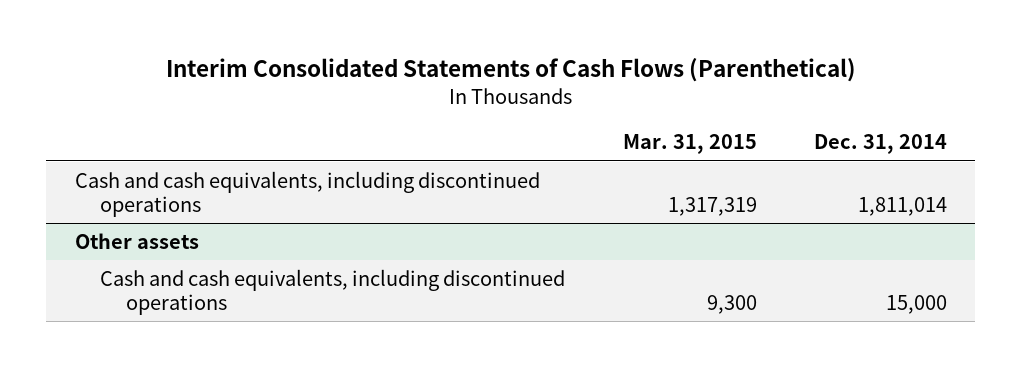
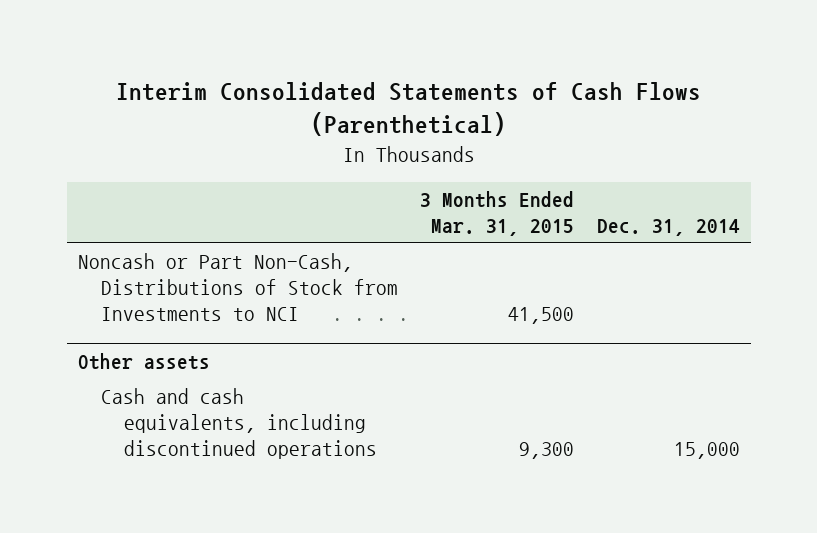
[622,134,757,155] Mar. 31, 2015 -> none
none -> [420,191,575,237] 3 Months Ended Mar. 31, 2015
[74,170,540,217] Cash and cash equivalents, including discontinued operations -> none
none -> [77,253,398,322] Noncash or Part Non-Cash, Distributions of Stock from Investments to NCI

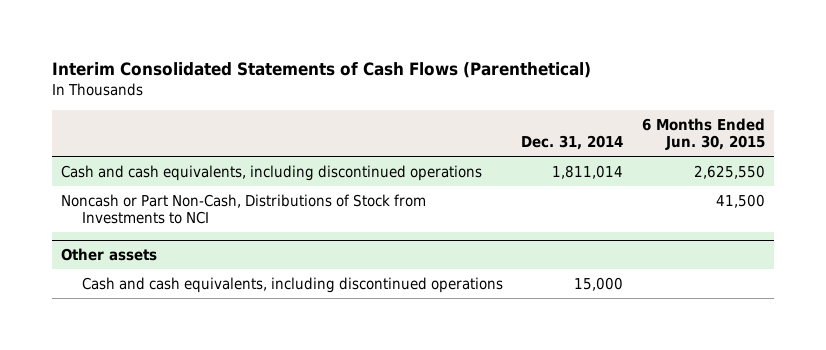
[420,191,575,237] 3 Months Ended Mar. 31, 2015 -> none
none -> [641,117,765,151] 6 Months Ended Jun. 30, 2015
none -> [61,164,483,181] Cash and cash equivalents, including discontinued operations

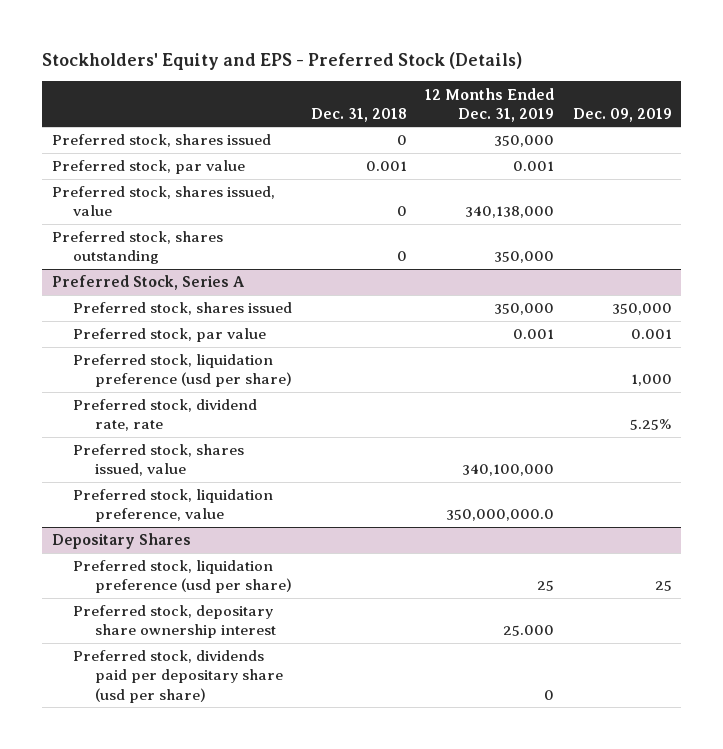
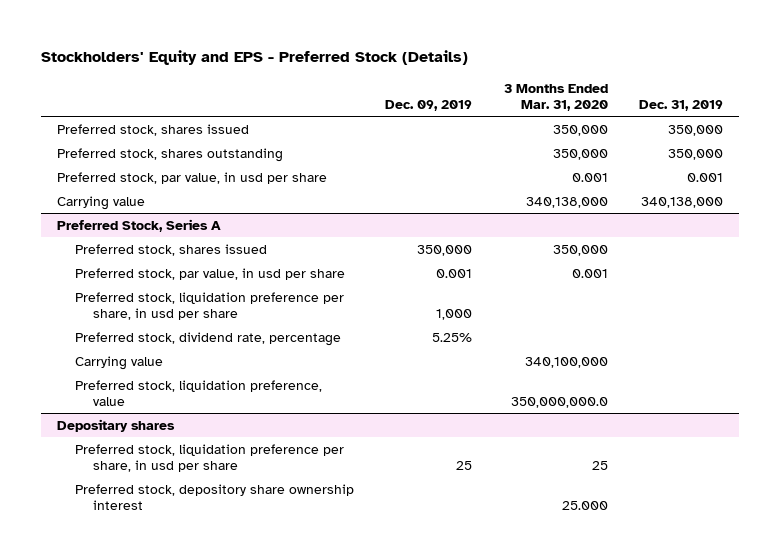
[310,107,407,122] Dec. 31, 2018 -> none
[425,87,555,122] 12 Months Ended Dec. 31, 2019 -> none
none -> [503,83,608,111] 3 Months Ended Mar. 31, 2020
none -> [638,99,723,111] Dec. 31, 2019
[51,160,245,175] Preferred stock, par value -> none
[51,186,275,217] Preferred stock, shares issued, value -> none
none -> [56,171,327,184] Preferred stock, par value, in usd per share
none -> [56,195,145,210] Carrying value
[73,328,267,343] Preferred stock, par value -> [74,267,345,280] Preferred stock, par value, in usd per share
[73,354,293,388] Preferred stock, liquidation preference (usd per share) -> [74,291,344,320] Preferred stock, liquidation preference per share, in usd per share
[73,399,258,432] Preferred stock, dividend rate, rate -> [74,331,341,346] Preferred stock, dividend rate, percentage
[73,444,245,477] Preferred stock, shares issued, value -> [74,355,163,370] Carrying value
[73,650,284,703] Preferred stock, dividends paid per depositary share (usd per share) -> none
[51,533,191,550] Depositary Shares -> [56,418,175,432] Depositary shares
[73,560,293,594] Preferred stock, liquidation preference (usd per share) -> [74,443,344,472] Preferred stock, liquidation preference per share, in usd per share
[73,605,277,639] Preferred stock, depositary share ownership interest -> [74,483,354,510] Preferred stock, depository share ownership interest

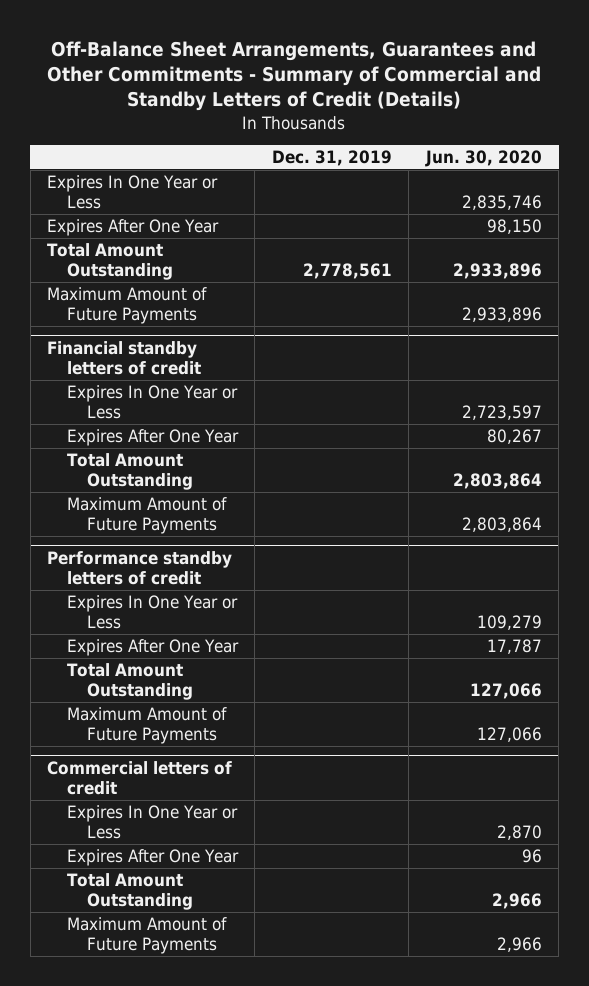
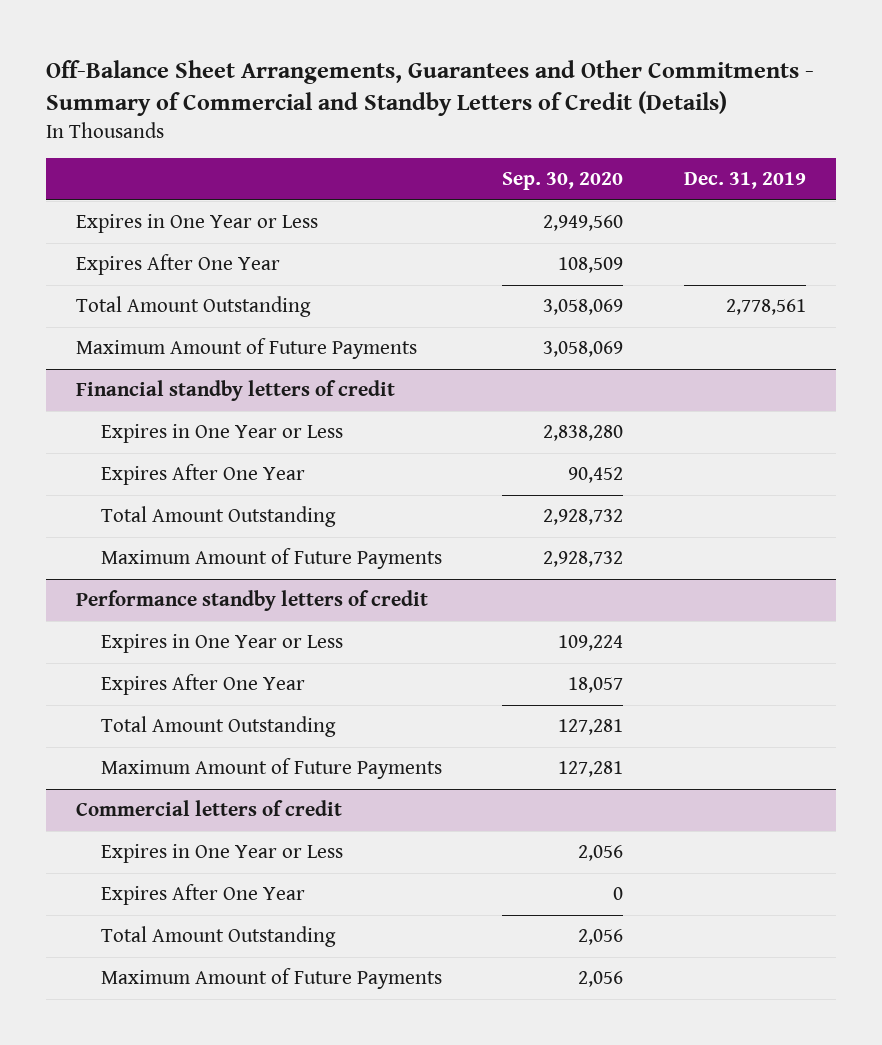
[424,149,542,167] Jun. 30, 2020 -> none
none -> [502,172,624,191] Sep. 30, 2020
[47,175,219,209] Expires In One Year or Less -> [76,214,319,234] Expires in One Year or Less
[67,385,239,419] Expires In One Year or Less -> [100,424,343,444] Expires in One Year or Less
[67,595,239,629] Expires In One Year or Less -> [100,634,343,654] Expires in One Year or Less
[67,805,239,839] Expires In One Year or Less -> [100,844,343,864] Expires in One Year or Less

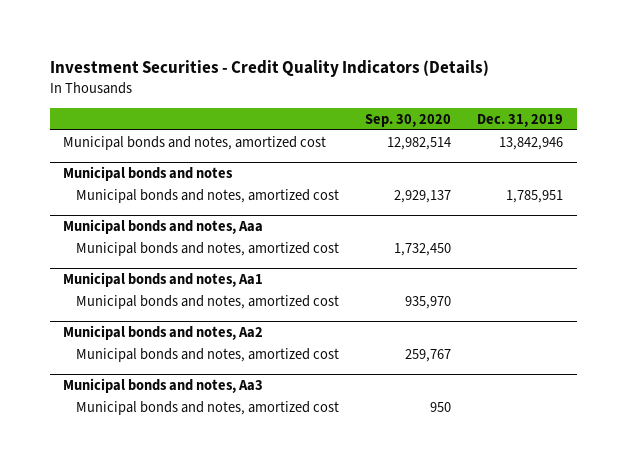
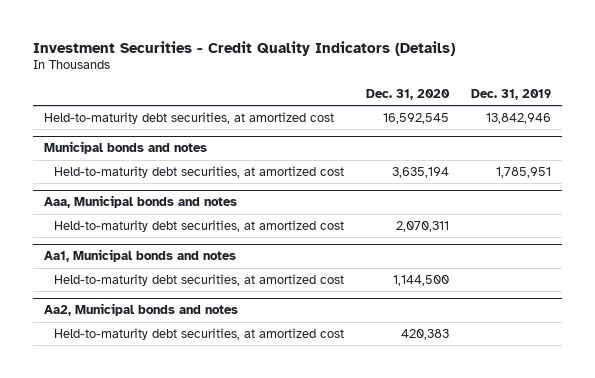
[365,113,452,127] Sep. 30, 2020 -> none
none -> [365,88,450,100] Dec. 31, 2020
[63,135,327,150] Municipal bonds and notes, amortized cost -> [44,111,335,124] Held-to-maturity debt securities, at amortized cost
[63,378,264,394] Municipal bonds and notes, Aa3 -> none
[75,400,339,415] Municipal bonds and notes, amortized cost -> none
[75,188,339,203] Municipal bonds and notes, amortized cost -> [53,165,344,178] Held-to-maturity debt securities, at amortized cost
[63,219,264,235] Municipal bonds and notes, Aaa -> [44,195,238,209] Aaa, Municipal bonds and notes
[75,241,339,256] Municipal bonds and notes, amortized cost -> [53,219,344,232] Held-to-maturity debt securities, at amortized cost
[63,272,264,288] Municipal bonds and notes, Aa1 -> [44,249,237,263] Aa1, Municipal bonds and notes
[75,294,339,309] Municipal bonds and notes, amortized cost -> [53,273,344,286] Held-to-maturity debt securities, at amortized cost
[63,325,264,341] Municipal bonds and notes, Aa2 -> [44,303,239,317] Aa2, Municipal bonds and notes
[75,347,339,362] Municipal bonds and notes, amortized cost -> [53,327,344,340] Held-to-maturity debt securities, at amortized cost

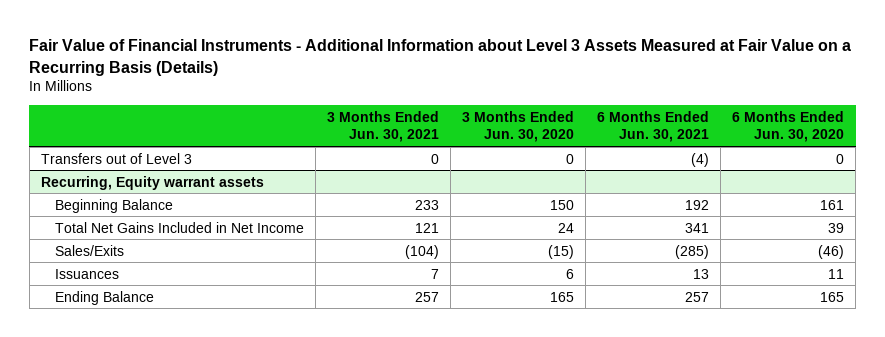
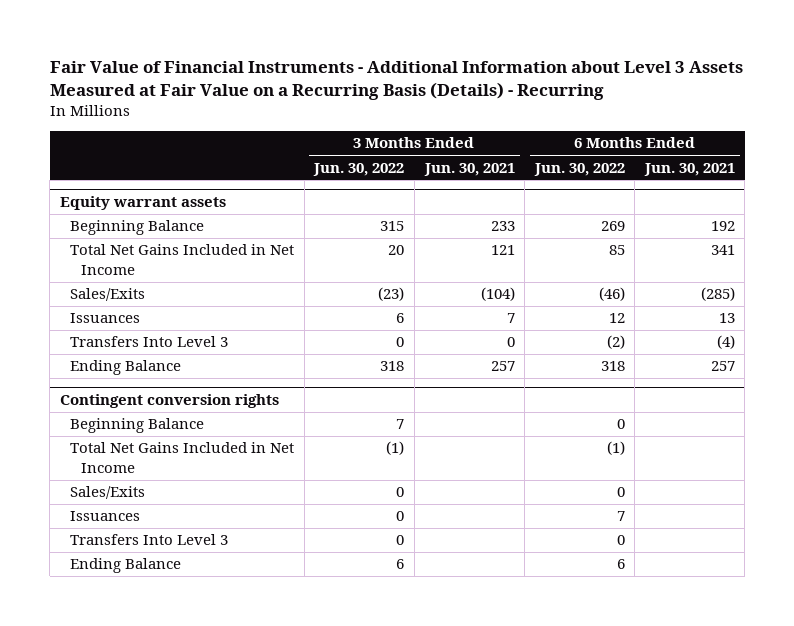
[29,38,852,76] Fair Value of Financial Instruments - Additional Information about Level 3 Assets Measured at Fair Value on a Recurring Basis (Details) -> [49,60,743,100] Fair Value of Financial Instruments - Additional Information about Level 3 Assets Measured at Fair Value on a Recurring Basis (Details) - Recurring
[462,110,575,143] 3 Months Ended Jun. 30, 2020 -> none
[732,110,845,143] 6 Months Ended Jun. 30, 2020 -> none
none -> [313,162,405,176] Jun. 30, 2022
none -> [533,162,625,176] Jun. 30, 2022
[40,152,192,164] Transfers out of Level 3 -> none
[40,175,264,190] Recurring, Equity warrant assets -> [59,196,226,211] Equity warrant assets
none -> [70,336,229,348] Transfers Into Level 3
none -> [59,394,279,409] Contingent conversion rights
none -> [70,418,205,434] Beginning Balance
none -> [70,442,295,473] Total Net Gains Included in Net Income
none -> [70,486,146,500] Sales/Exits
none -> [70,511,141,522] Issuances
none -> [70,534,229,546] Transfers Into Level 3
none -> [70,558,182,574] Ending Balance

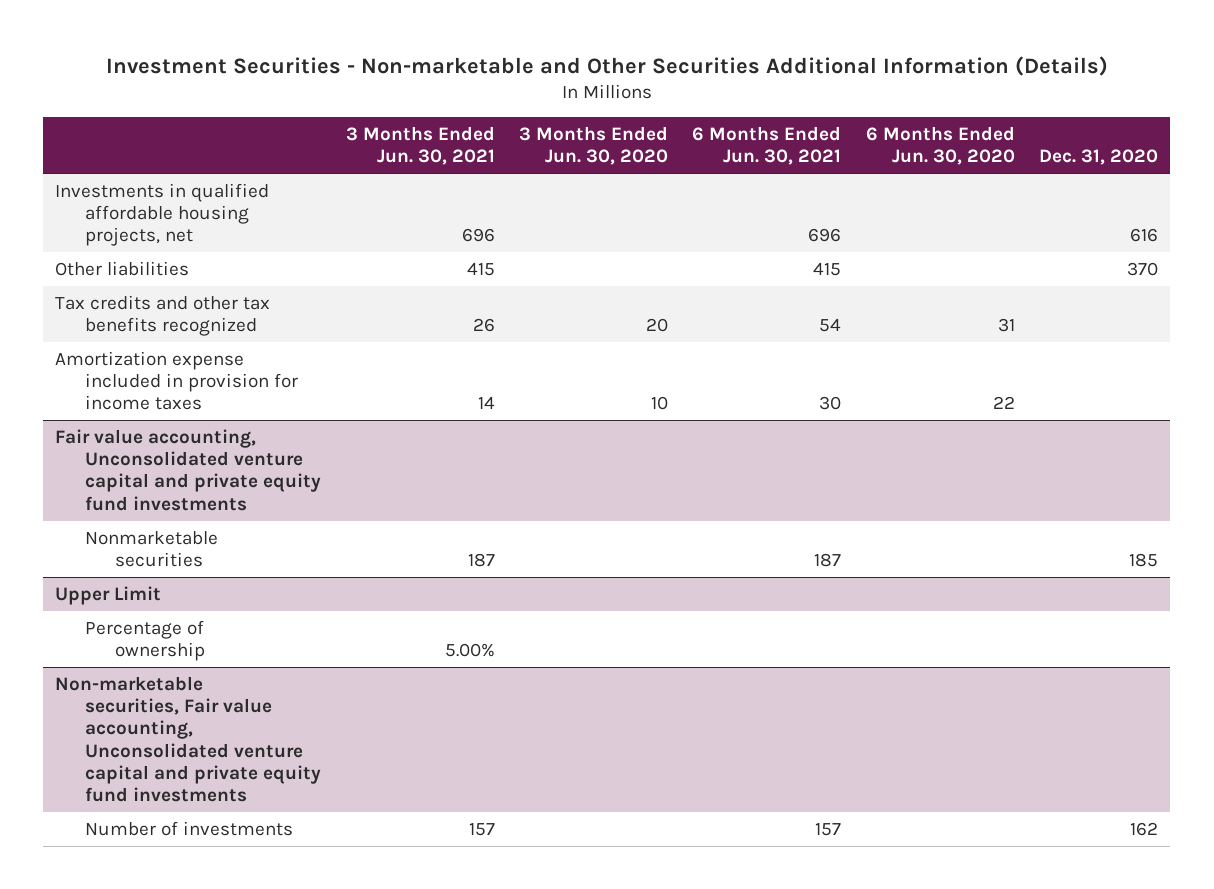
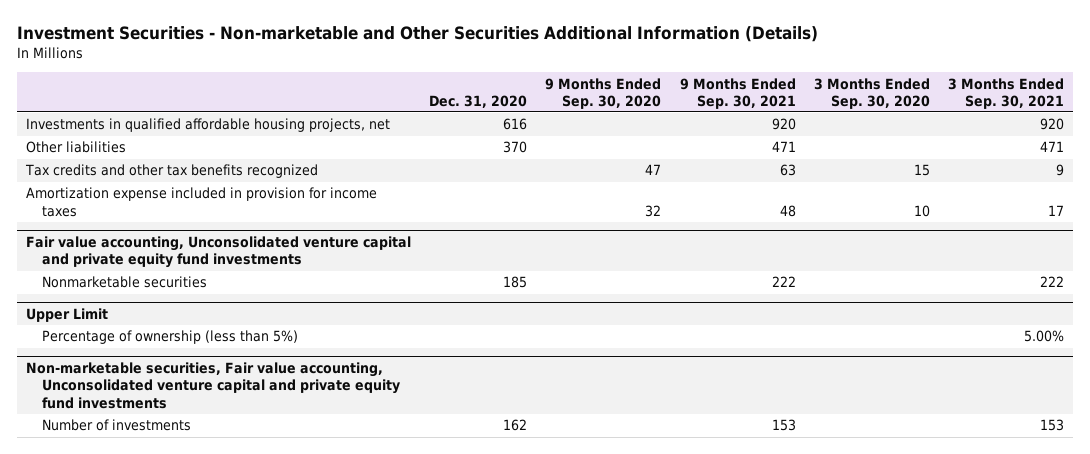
[345,126,495,166] 3 Months Ended Jun. 30, 2021 -> none
[518,126,668,166] 3 Months Ended Jun. 30, 2020 -> none
[692,126,842,166] 6 Months Ended Jun. 30, 2021 -> none
[865,126,1015,166] 6 Months Ended Jun. 30, 2020 -> none
none -> [545,77,662,109] 9 Months Ended Sep. 30, 2020
none -> [679,77,796,109] 9 Months Ended Sep. 30, 2021
none -> [813,77,930,109] 3 Months Ended Sep. 30, 2020
none -> [948,77,1065,109] 3 Months Ended Sep. 30, 2021
[85,619,206,662] Percentage of ownership -> [42,330,299,345] Percentage of ownership (less than 5%)

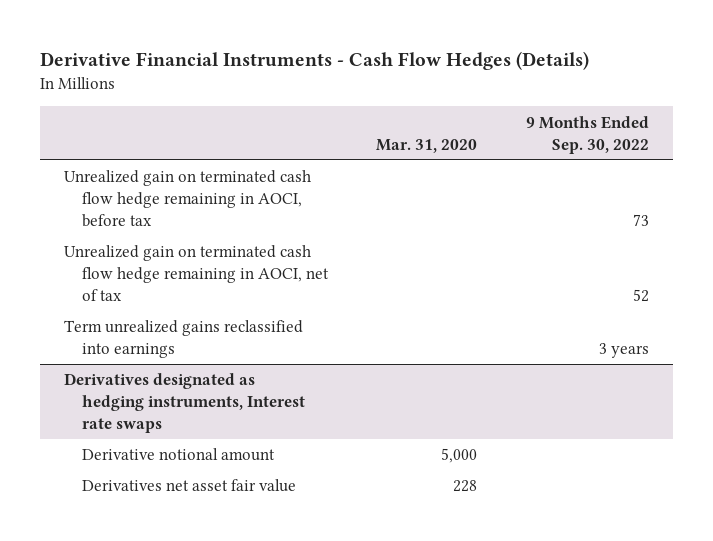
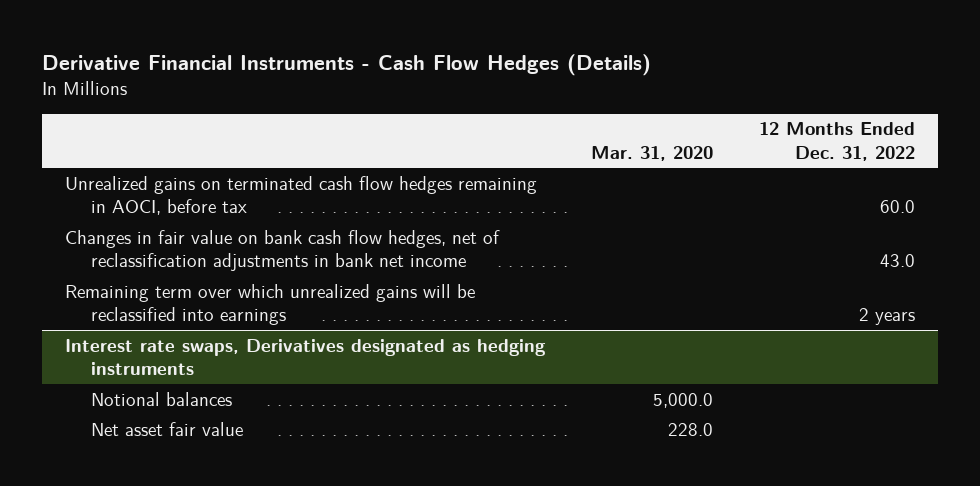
[525,115,649,154] 9 Months Ended Sep. 30, 2022 -> none
none -> [759,122,916,161] 12 Months Ended Dec. 31, 2022
[64,170,312,228] Unrealized gain on terminated cash flow hedge remaining in AOCI, before tax -> [65,175,538,216] Unrealized gains on terminated cash flow hedges remaining in AOCI, before tax
[64,245,329,302] Unrealized gain on terminated cash flow hedge remaining in AOCI, net of tax -> [65,229,501,272] Changes in fair value on bank cash flow hedges, net of reclassification adjustments in bank net income
[64,320,304,359] Term unrealized gains reclassified into earnings -> [65,283,476,326] Remaining term over which unrealized gains will be reclassified into earnings
[64,373,305,434] Derivatives designated as hedging instruments, Interest rate swaps -> [65,338,547,376] Interest rate swaps, Derivatives designated as hedging instruments
[81,448,275,462] Derivative notional amount -> [90,391,232,406] Notional balances
[441,448,478,464] 5,000 -> [653,392,714,408] 5,000.0
[81,479,296,493] Derivatives net asset fair value -> [90,421,243,436] Net asset fair value
[453,480,478,493] 228 -> [668,422,714,436] 228.0

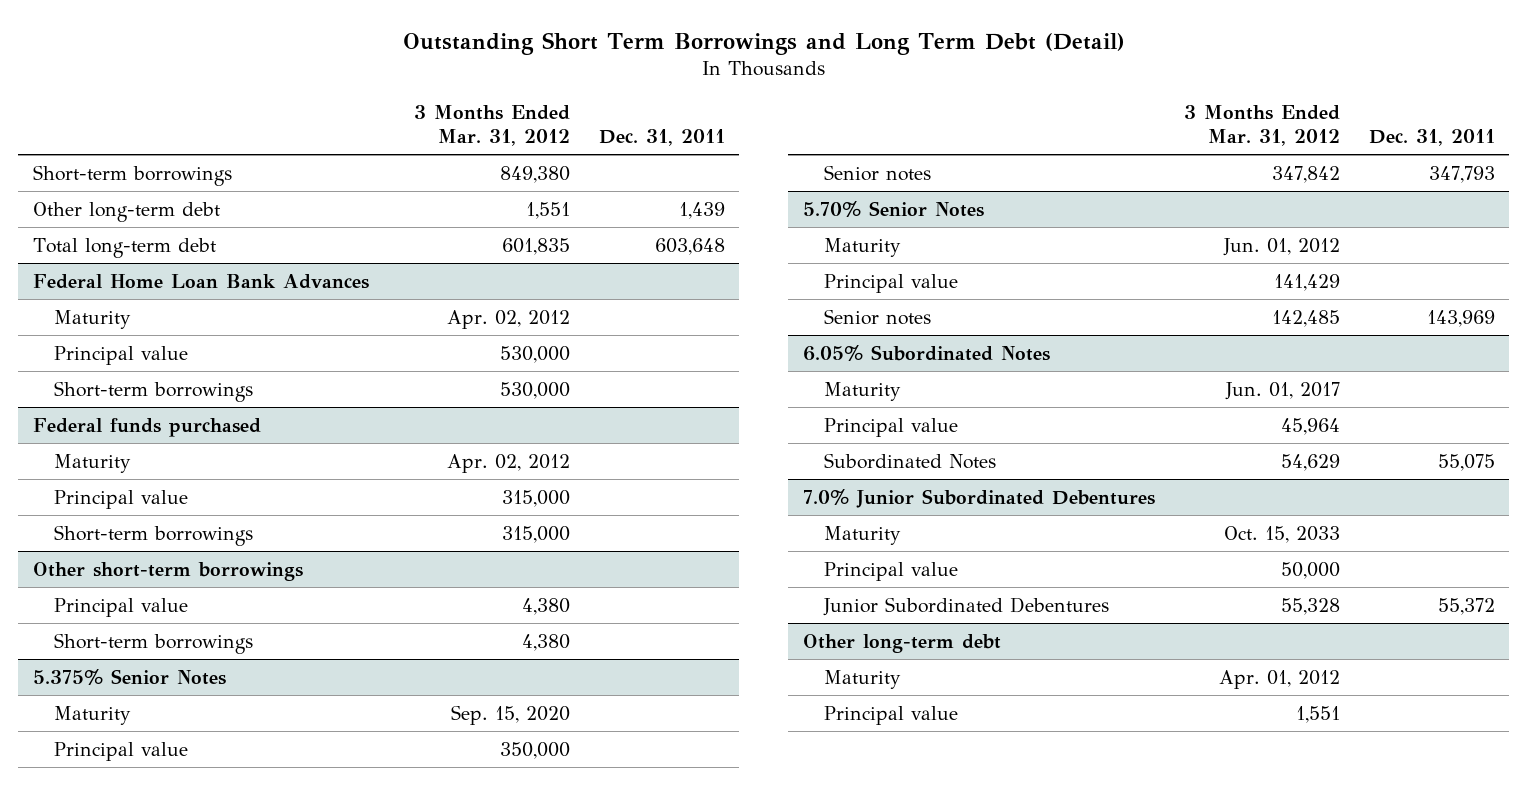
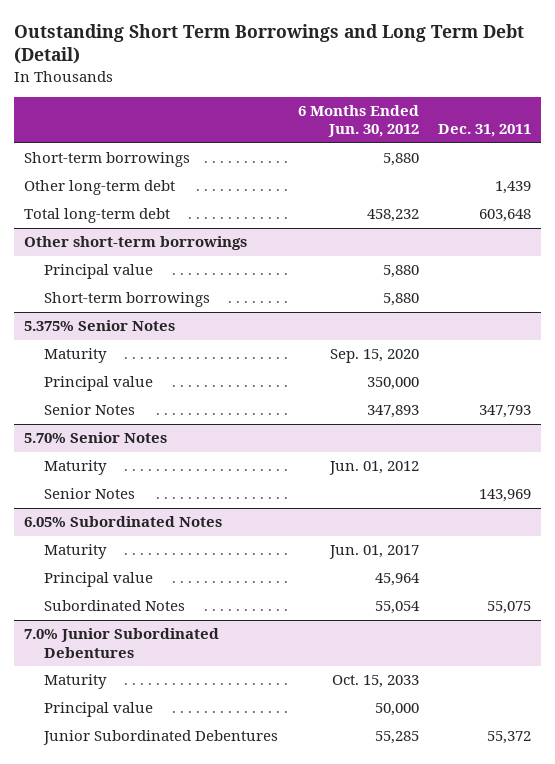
[413,105,570,146] 3 Months Ended Mar. 31, 2012 -> none
none -> [297,104,419,138] 6 Months Ended Jun. 30, 2012
[32,273,369,289] Federal Home Loan Bank Advances -> none
[54,309,132,329] Maturity -> none
[54,345,189,365] Principal value -> none
[54,380,254,402] Short-term borrowings -> none
[32,417,261,437] Federal funds purchased -> none
[54,453,132,473] Maturity -> none
[54,489,189,509] Principal value -> none
[54,524,254,546] Short-term borrowings -> none
[823,164,931,181] Senior notes -> [44,404,136,416] Senior Notes
[823,273,958,293] Principal value -> none
[823,308,931,325] Senior notes -> [44,488,136,500] Senior Notes
[802,633,1001,653] Other long-term debt -> none
[823,669,901,689] Maturity -> none
[823,705,958,725] Principal value -> none

